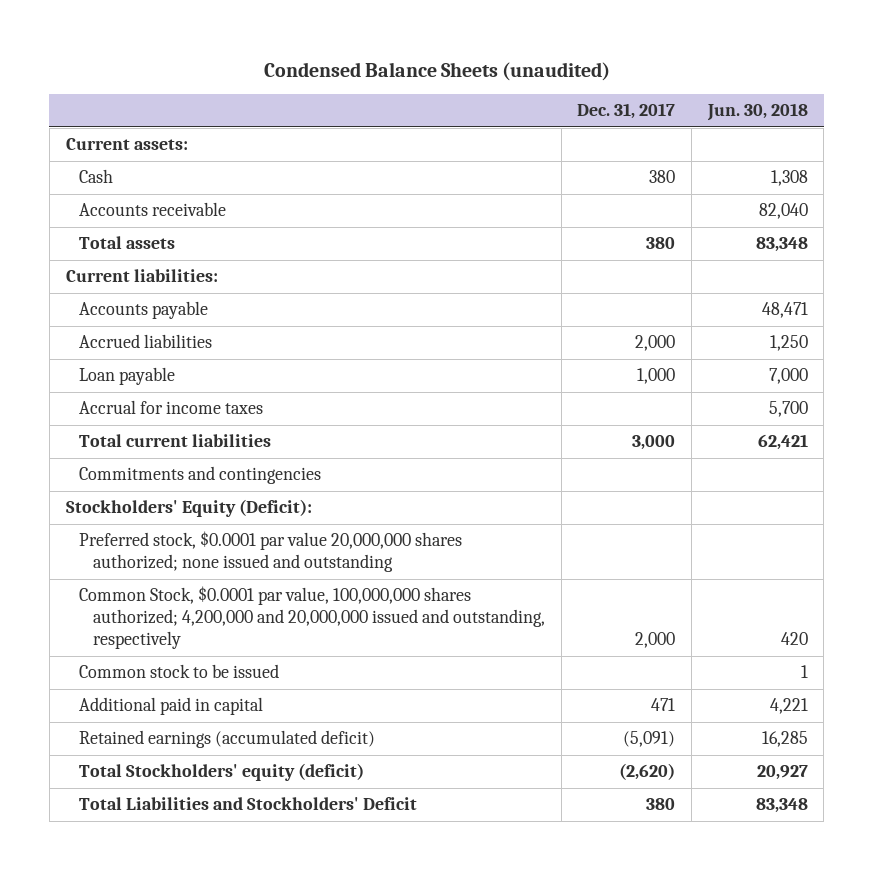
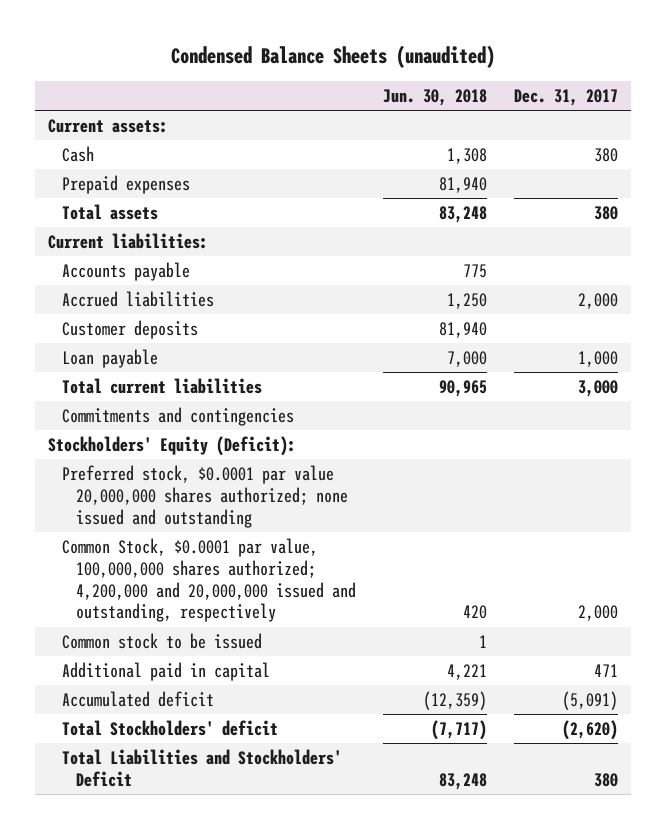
[79,202,227,217] Accounts receivable -> none
none -> [62,175,191,195] Prepaid expenses
[755,237,808,253] 83,348 -> [438,206,487,224] 83,248
[761,302,808,319] 48,471 -> [462,264,487,279] 775
none -> [62,320,199,340] Customer deposits
[79,400,264,415] Accrual for income taxes -> none
[757,434,808,451] 62,421 -> [438,380,487,398] 90,965
[79,730,376,749] Retained earnings (accumulated deficit) -> [62,691,215,708] Accumulated deficit
[761,731,808,748] 16,285 -> [422,691,487,711] (12,359)
[79,763,365,782] Total Stockholders' equity (deficit) -> [62,720,279,737] Total Stockholders' deficit
[756,765,808,781] 20,927 -> [430,720,487,741] (7,717)
[755,798,808,814] 83,348 -> [438,772,487,790] 83,248

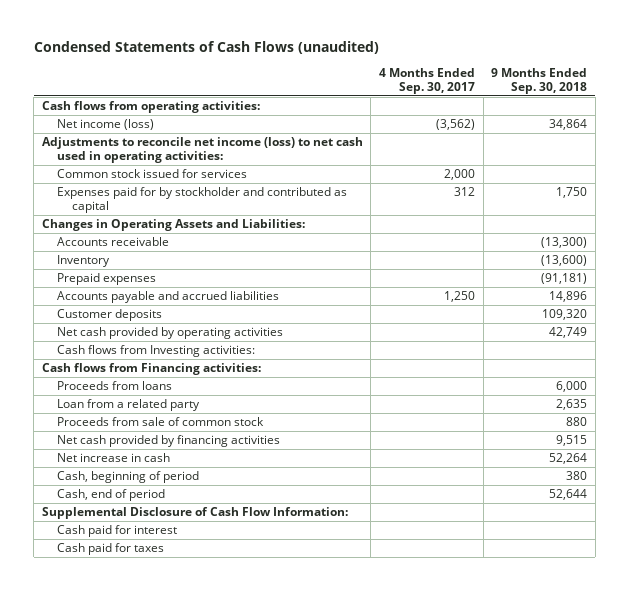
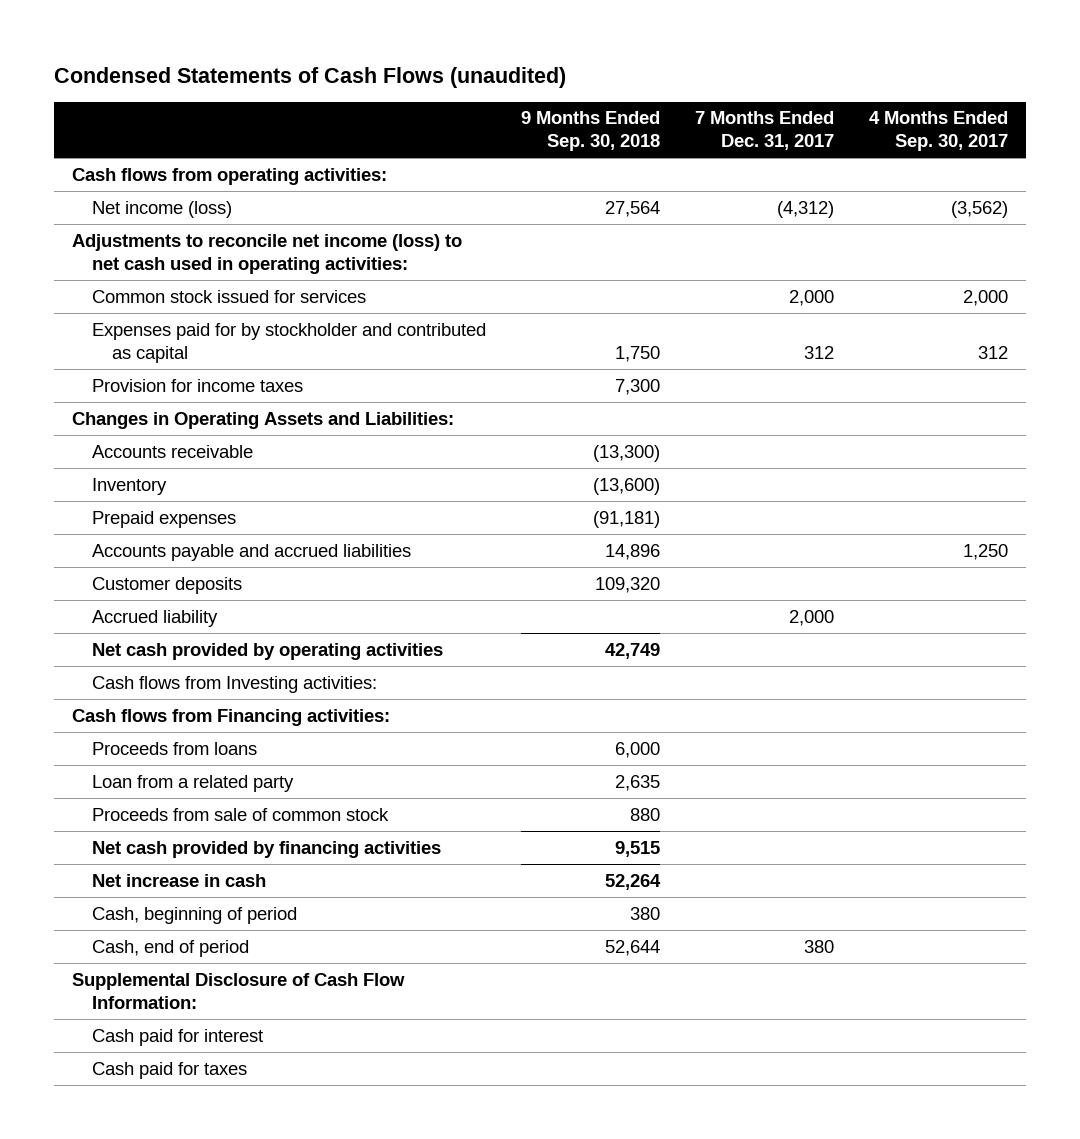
none -> [695,111,835,151] 7 Months Ended Dec. 31, 2017
[549,119,588,131] 34,864 -> [605,200,661,217] 27,564
none -> [91,378,303,392] Provision for income taxes
none -> [91,609,218,627] Accrued liability

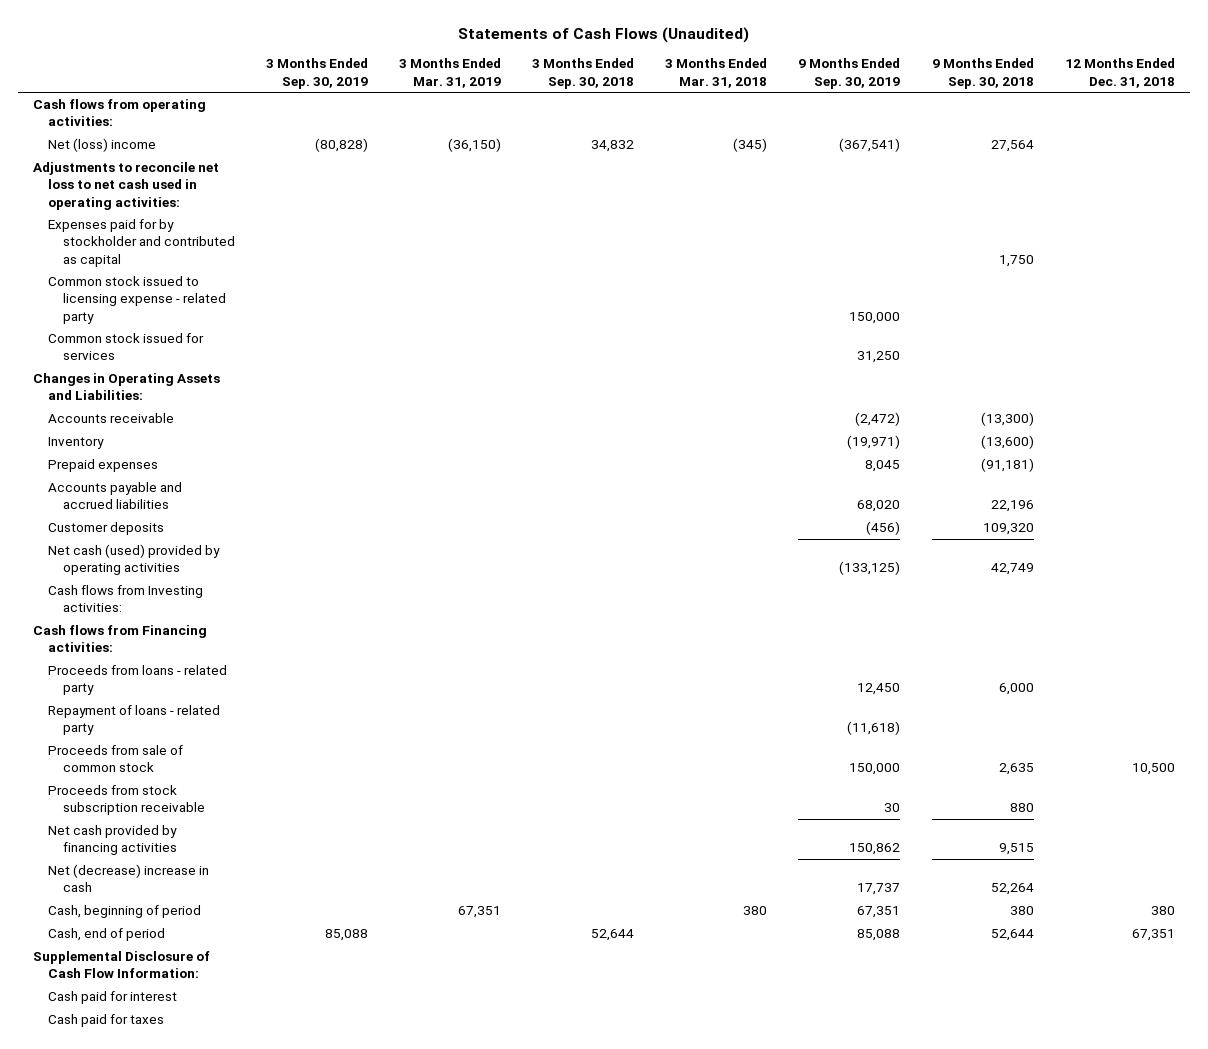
[53,66,566,88] Condensed Statements of Cash Flows (unaudited) -> [458,26,750,43] Statements of Cash Flows (Unaudited)
[695,111,835,151] 7 Months Ended Dec. 31, 2017 -> none
[869,111,1009,152] 4 Months Ended Sep. 30, 2017 -> none
none -> [265,58,368,89] 3 Months Ended Sep. 30, 2019
none -> [399,58,502,88] 3 Months Ended Mar. 31, 2019
none -> [532,58,635,89] 3 Months Ended Sep. 30, 2018
none -> [665,58,768,88] 3 Months Ended Mar. 31, 2018
none -> [798,58,901,89] 9 Months Ended Sep. 30, 2019
none -> [1064,58,1175,88] 12 Months Ended Dec. 31, 2018
[91,200,232,218] Net income (loss) -> [48,138,157,153] Net (loss) income
[71,233,462,274] Adjustments to reconcile net income (loss) to net cash used in operating activities: -> [33,162,220,210] Adjustments to reconcile net loss to net cash used in operating activities:
[91,378,303,392] Provision for income taxes -> none
none -> [48,276,226,324] Common stock issued to licensing expense - related party
[91,289,366,303] Common stock issued for services -> [48,333,205,361] Common stock issued for services
[605,543,661,560] 14,896 -> [990,500,1034,513] 22,196
[91,609,218,627] Accrued liability -> none
[91,642,443,660] Net cash provided by operating activities -> [48,544,221,576] Net cash (used) provided by operating activities
[91,741,257,755] Proceeds from loans -> none
[91,774,294,792] Loan from a related party -> [48,665,228,696] Proceeds from loans - related party
[615,774,661,791] 2,635 -> [998,683,1034,696] 6,000
none -> [48,705,221,736] Repayment of loans - related party
[630,807,661,821] 880 -> [998,763,1034,776] 2,635
none -> [48,785,205,816] Proceeds from stock subscription receivable
[91,873,266,887] Net increase in cash -> [48,864,210,893] Net (decrease) increase in cash

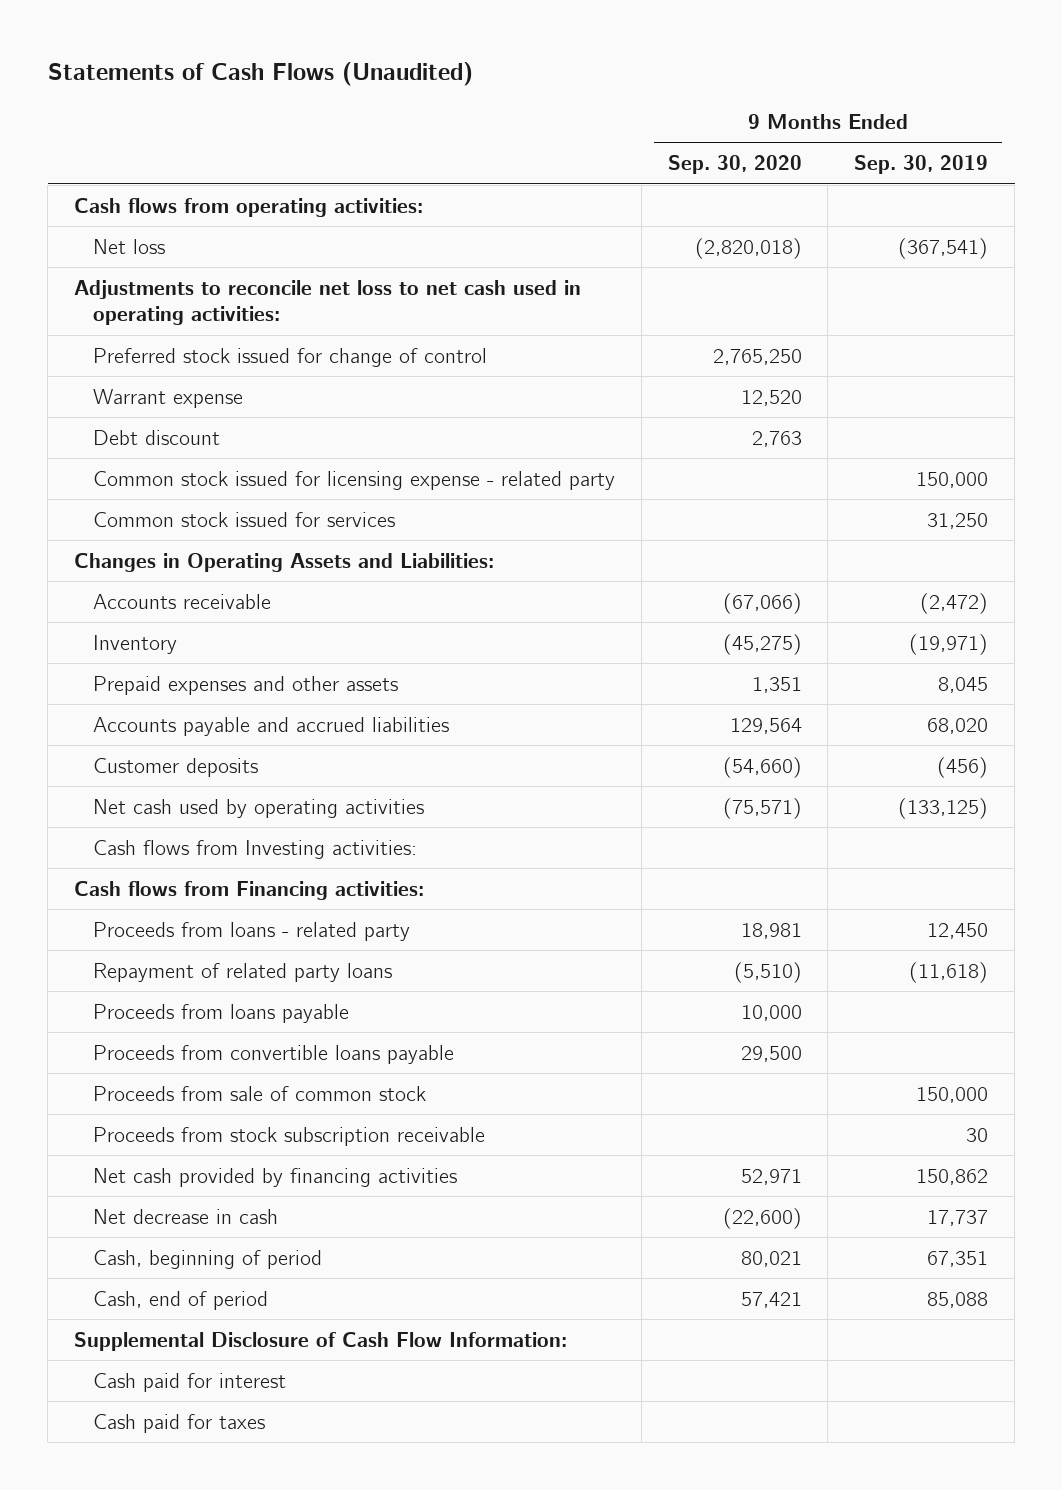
[265,58,368,89] 3 Months Ended Sep. 30, 2019 -> none
[399,58,502,88] 3 Months Ended Mar. 31, 2019 -> none
[532,58,635,89] 3 Months Ended Sep. 30, 2018 -> none
[665,58,768,88] 3 Months Ended Mar. 31, 2018 -> none
[931,58,1034,89] 9 Months Ended Sep. 30, 2018 -> none
[1064,58,1175,88] 12 Months Ended Dec. 31, 2018 -> none
none -> [667,155,802,175] Sep. 30, 2020
[48,138,157,153] Net (loss) income -> [92,238,165,254] Net loss
[48,219,235,267] Expenses paid for by stockholder and contributed as capital -> none
none -> [92,347,487,367] Preferred stock issued for change of control
none -> [92,388,243,408] Warrant expense
none -> [92,429,220,445] Debt discount
[48,276,226,324] Common stock issued to licensing expense - related party -> [92,470,615,490] Common stock issued for licensing expense - related party
[48,459,159,473] Prepaid expenses -> [92,675,398,695] Prepaid expenses and other assets
[48,544,221,576] Net cash (used) provided by operating activities -> [92,798,424,818] Net cash used by operating activities
[48,705,221,736] Repayment of loans - related party -> [92,962,392,982] Repayment of related party loans
none -> [92,1003,349,1023] Proceeds from loans payable
none -> [92,1044,454,1064] Proceeds from convertible loans payable
[48,864,210,893] Net (decrease) increase in cash -> [92,1208,278,1224] Net decrease in cash

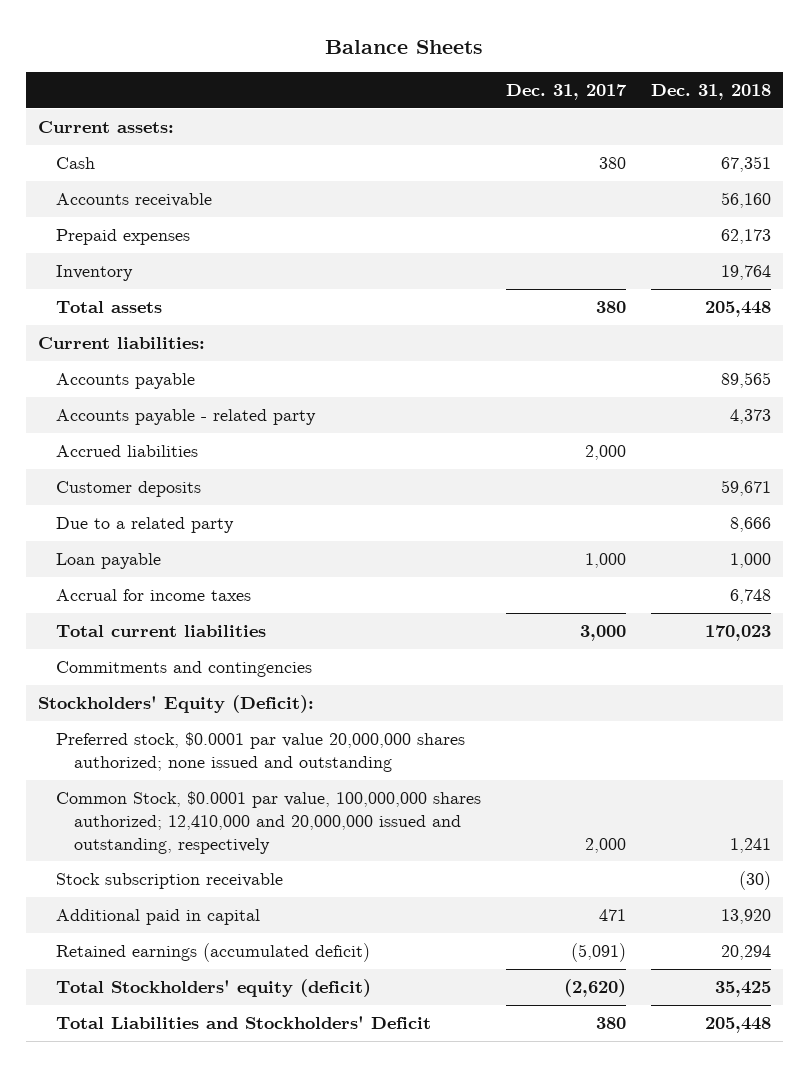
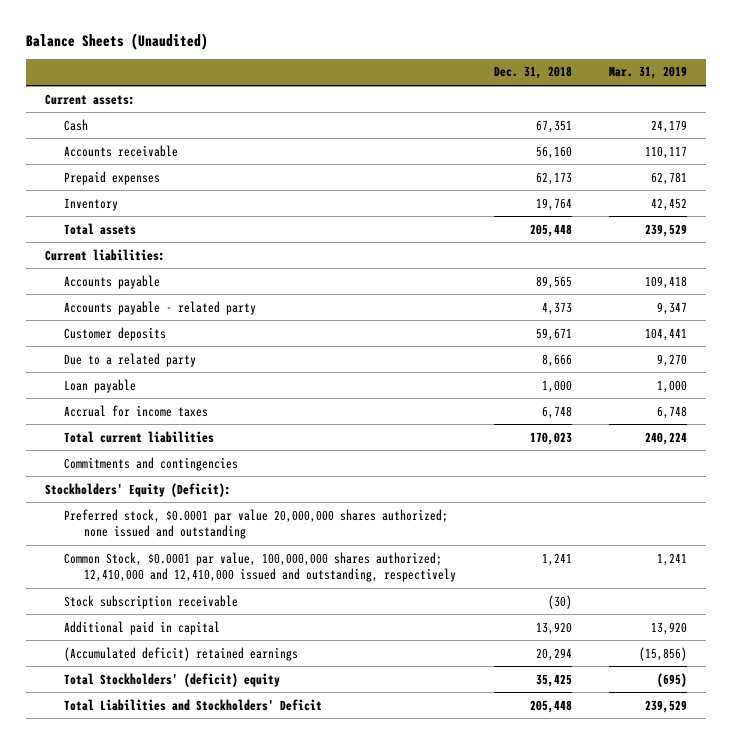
[325,39,484,54] Balance Sheets -> [25,32,208,50] Balance Sheets (Unaudited)
[505,84,627,101] Dec. 31, 2017 -> none
none -> [609,66,688,80] Mar. 31, 2019
[56,445,199,458] Accrued liabilities -> none
[56,791,482,854] Common Stock, $0.0001 par value, 100,000,000 shares authorized; 12,410,000 and 20,000,000 issued and outstanding, respectively -> [64,551,456,583] Common Stock, $0.0001 par value, 100,000,000 shares authorized; 12,410,000 and 12,410,000 issued and outstanding, respectively
[56,943,371,963] Retained earnings (accumulated deficit) -> [64,646,299,661] (Accumulated deficit) retained earnings
[56,979,372,998] Total Stockholders' equity (deficit) -> [64,672,281,687] Total Stockholders' (deficit) equity

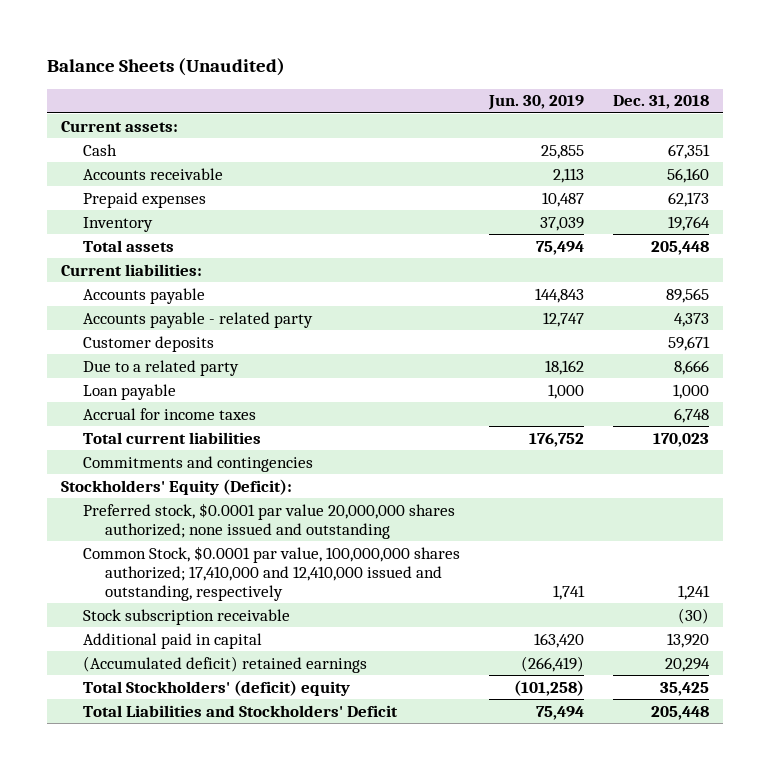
[609,66,688,80] Mar. 31, 2019 -> none
none -> [488,95,585,111] Jun. 30, 2019
[64,551,456,583] Common Stock, $0.0001 par value, 100,000,000 shares authorized; 12,410,000 and 12,410,000 issued and outstanding, respectively -> [83,545,461,601] Common Stock, $0.0001 par value, 100,000,000 shares authorized; 17,410,000 and 12,410,000 issued and outstanding, respectively

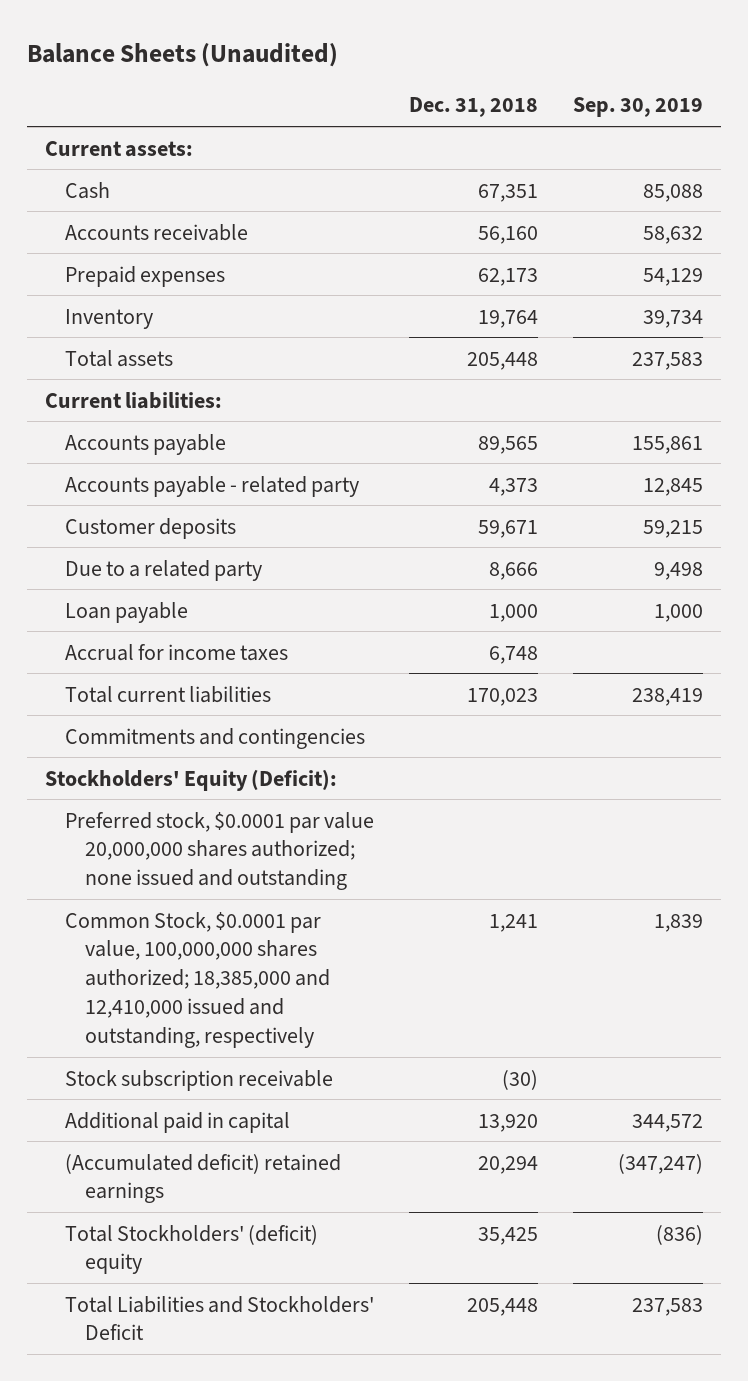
[488,95,585,111] Jun. 30, 2019 -> none
none -> [573,97,704,118] Sep. 30, 2019
[83,545,461,601] Common Stock, $0.0001 par value, 100,000,000 shares authorized; 17,410,000 and 12,410,000 issued and outstanding, respectively -> [64,911,330,1048] Common Stock, $0.0001 par value, 100,000,000 shares authorized; 18,385,000 and 12,410,000 issued and outstanding, respectively

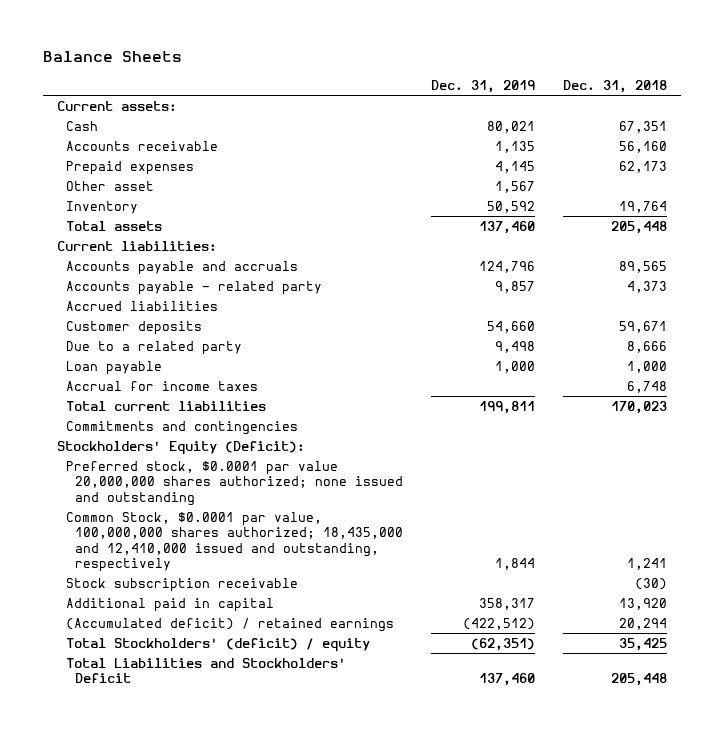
[27,42,339,67] Balance Sheets (Unaudited) -> [42,51,182,63] Balance Sheets
[573,97,704,118] Sep. 30, 2019 -> none
none -> [431,79,536,93] Dec. 31, 2019
none -> [65,180,154,191] Other asset
[64,433,226,455] Accounts payable -> [65,260,298,275] Accounts payable and accruals
none -> [65,300,218,311] Accrued liabilities
[64,911,330,1048] Common Stock, $0.0001 par value, 100,000,000 shares authorized; 18,385,000 and 12,410,000 issued and outstanding, respectively -> [65,511,404,573] Common Stock, $0.0001 par value, 100,000,000 shares authorized; 18,435,000 and 12,410,000 issued and outstanding, respectively
[64,1153,341,1204] (Accumulated deficit) retained earnings -> [65,617,394,632] (Accumulated deficit) / retained earnings
[64,1224,318,1275] Total Stockholders' (deficit) equity -> [65,637,370,652] Total Stockholders' (deficit) / equity

